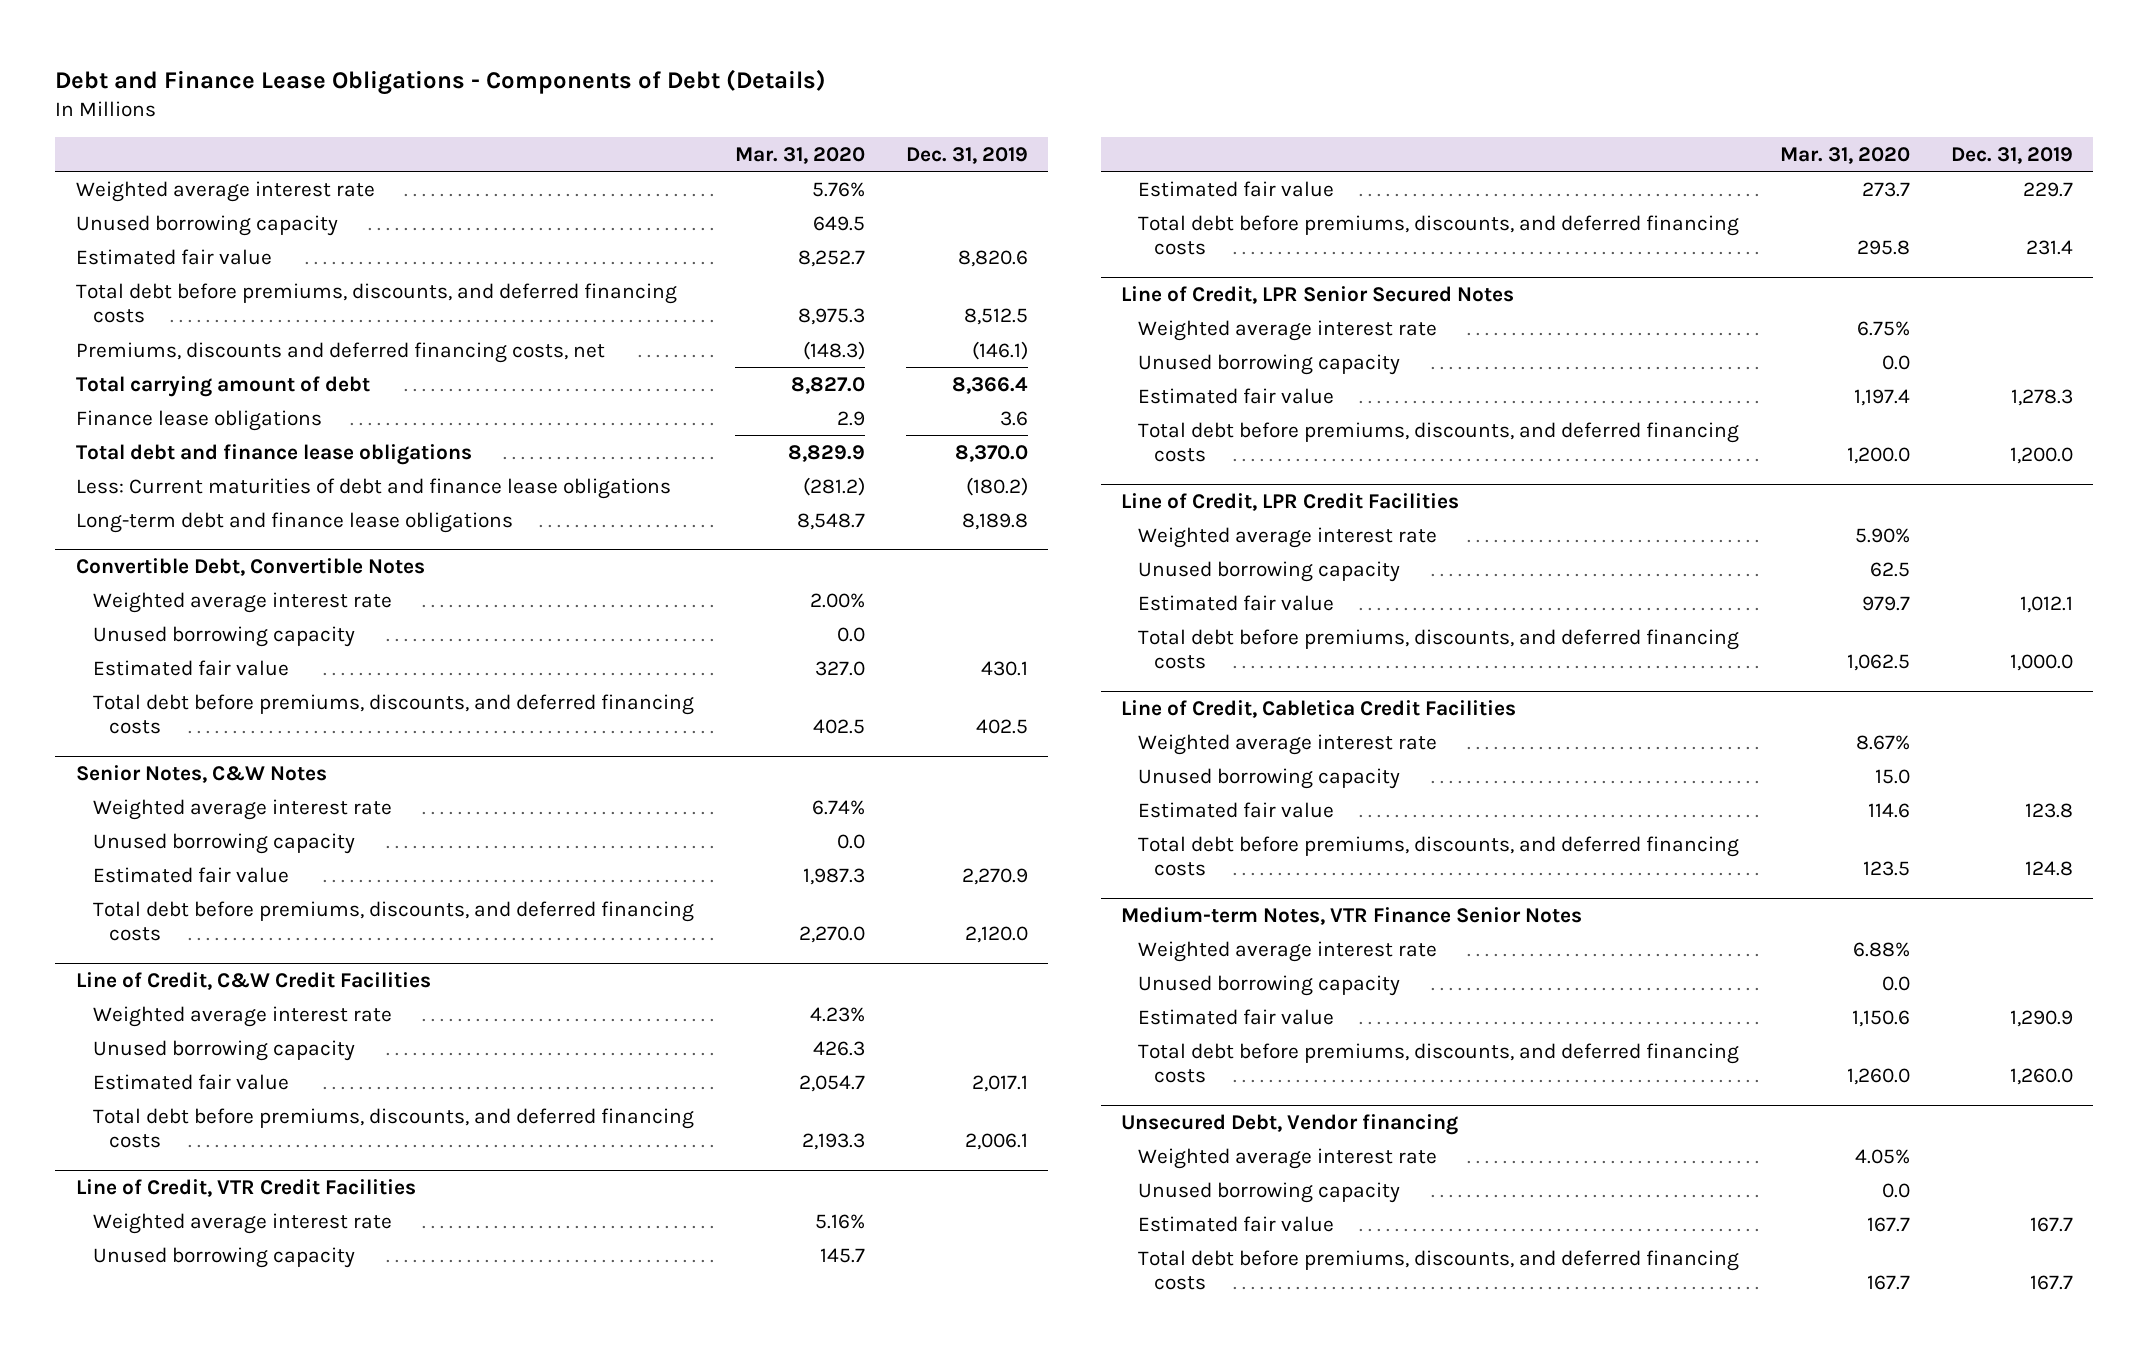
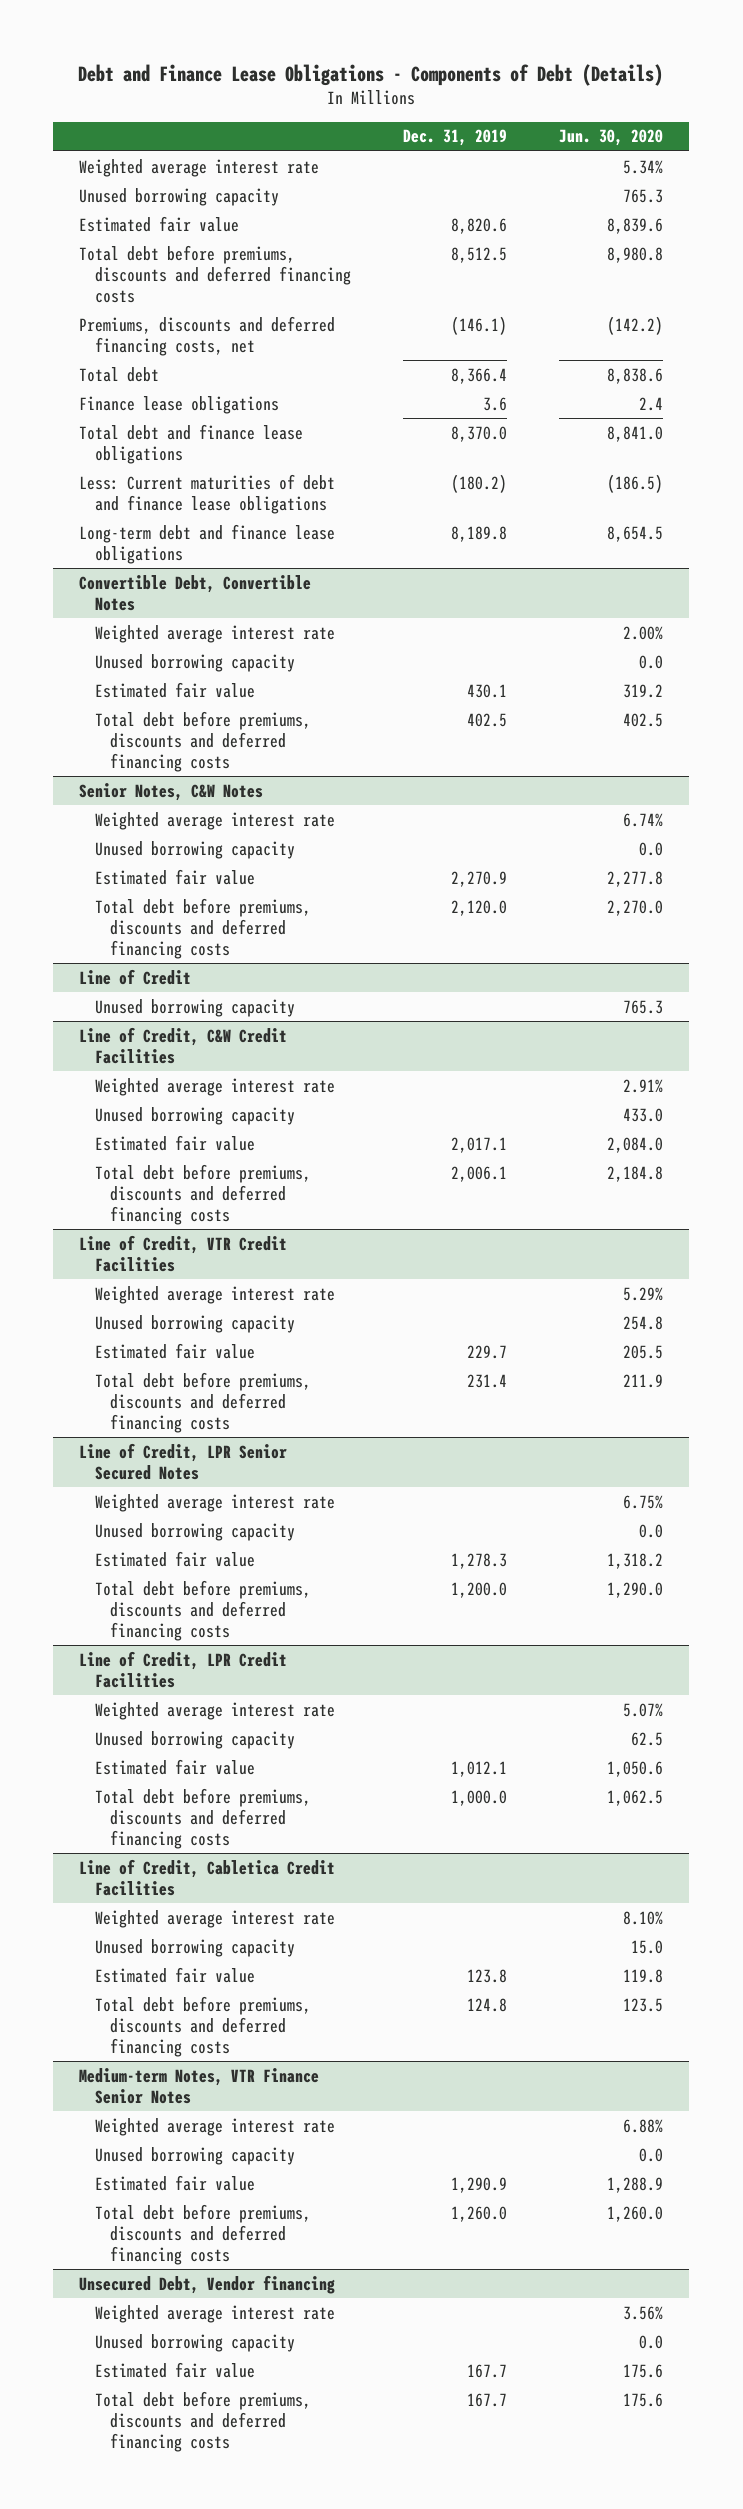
[734,146,865,164] Mar. 31, 2020 -> none
none -> [559,129,664,147] Jun. 30, 2020
[75,282,677,324] Total debt before premiums, discounts, and deferred financing costs -> [79,244,351,304] Total debt before premiums, discounts and deferred financing costs
[75,375,370,397] Total carrying amount of debt -> [79,366,160,382] Total debt
[92,693,694,735] Total debt before premiums, discounts, and deferred financing costs -> [94,710,311,773] Total debt before premiums, discounts and deferred financing costs
[92,900,694,942] Total debt before premiums, discounts, and deferred financing costs -> [94,897,311,960] Total debt before premiums, discounts and deferred financing costs
none -> [79,968,192,985] Line of Credit
none -> [94,998,295,1017] Unused borrowing capacity
[92,1107,694,1149] Total debt before premiums, discounts, and deferred financing costs -> [94,1163,311,1226] Total debt before premiums, discounts and deferred financing costs
[1137,214,1739,256] Total debt before premiums, discounts, and deferred financing costs -> [94,1371,311,1434] Total debt before premiums, discounts and deferred financing costs
[1137,421,1739,463] Total debt before premiums, discounts, and deferred financing costs -> [94,1579,311,1642] Total debt before premiums, discounts and deferred financing costs
[1137,628,1739,670] Total debt before premiums, discounts, and deferred financing costs -> [94,1787,311,1850] Total debt before premiums, discounts and deferred financing costs
[1137,835,1739,877] Total debt before premiums, discounts, and deferred financing costs -> [94,1995,311,2058] Total debt before premiums, discounts and deferred financing costs
[1137,1042,1739,1084] Total debt before premiums, discounts, and deferred financing costs -> [94,2203,311,2266] Total debt before premiums, discounts and deferred financing costs
[1137,1249,1739,1291] Total debt before premiums, discounts, and deferred financing costs -> [94,2390,311,2453] Total debt before premiums, discounts and deferred financing costs

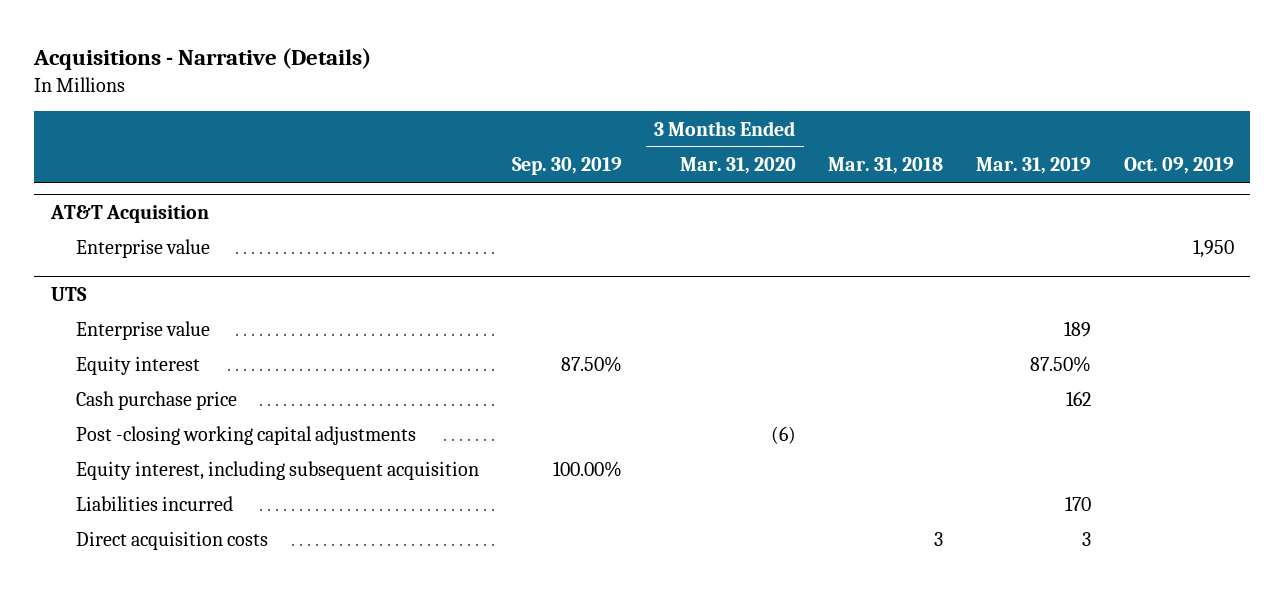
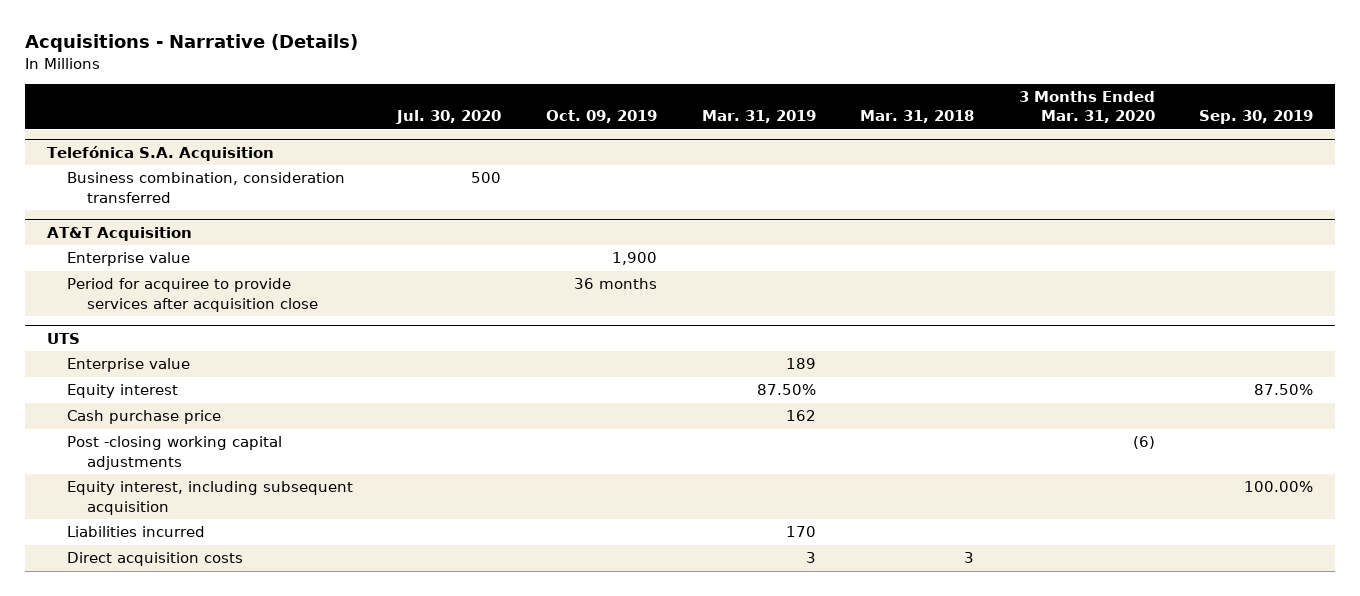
none -> [396,110,502,125] Jul. 30, 2020
none -> [47,145,275,161] Telefónica S.A. Acquisition
none -> [66,172,345,203] Business combination, consideration transferred
[1192,239,1234,259] 1,950 -> [611,252,657,266] 1,900
none -> [66,278,318,312] Period for acquiree to provide services after acquisition close

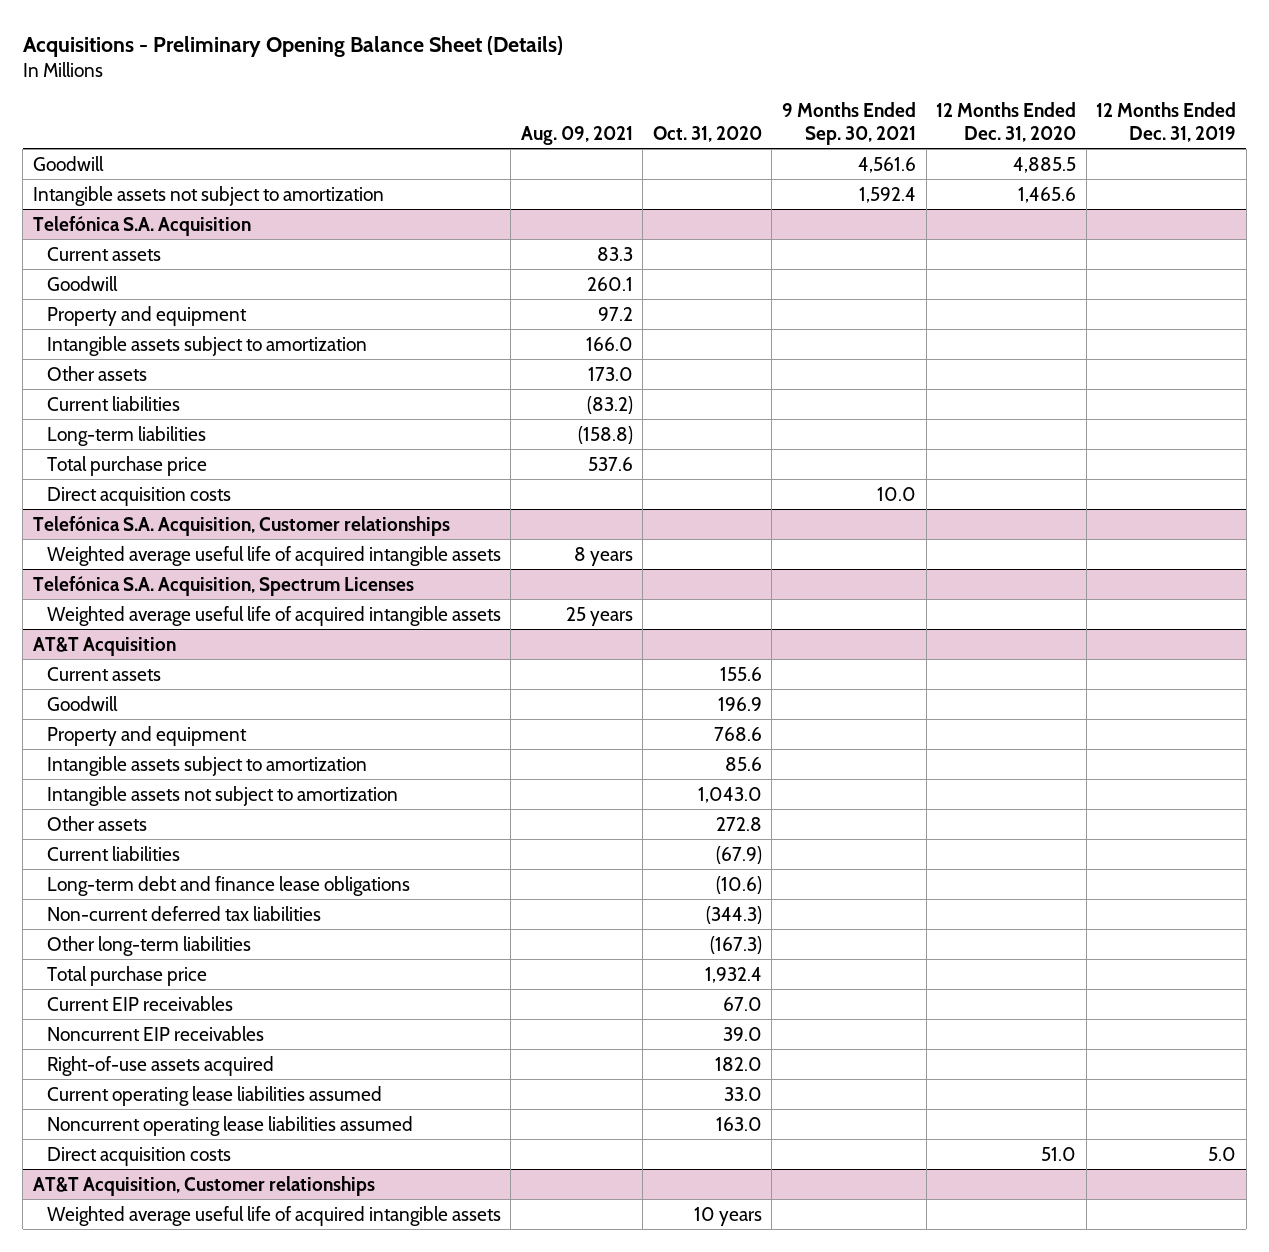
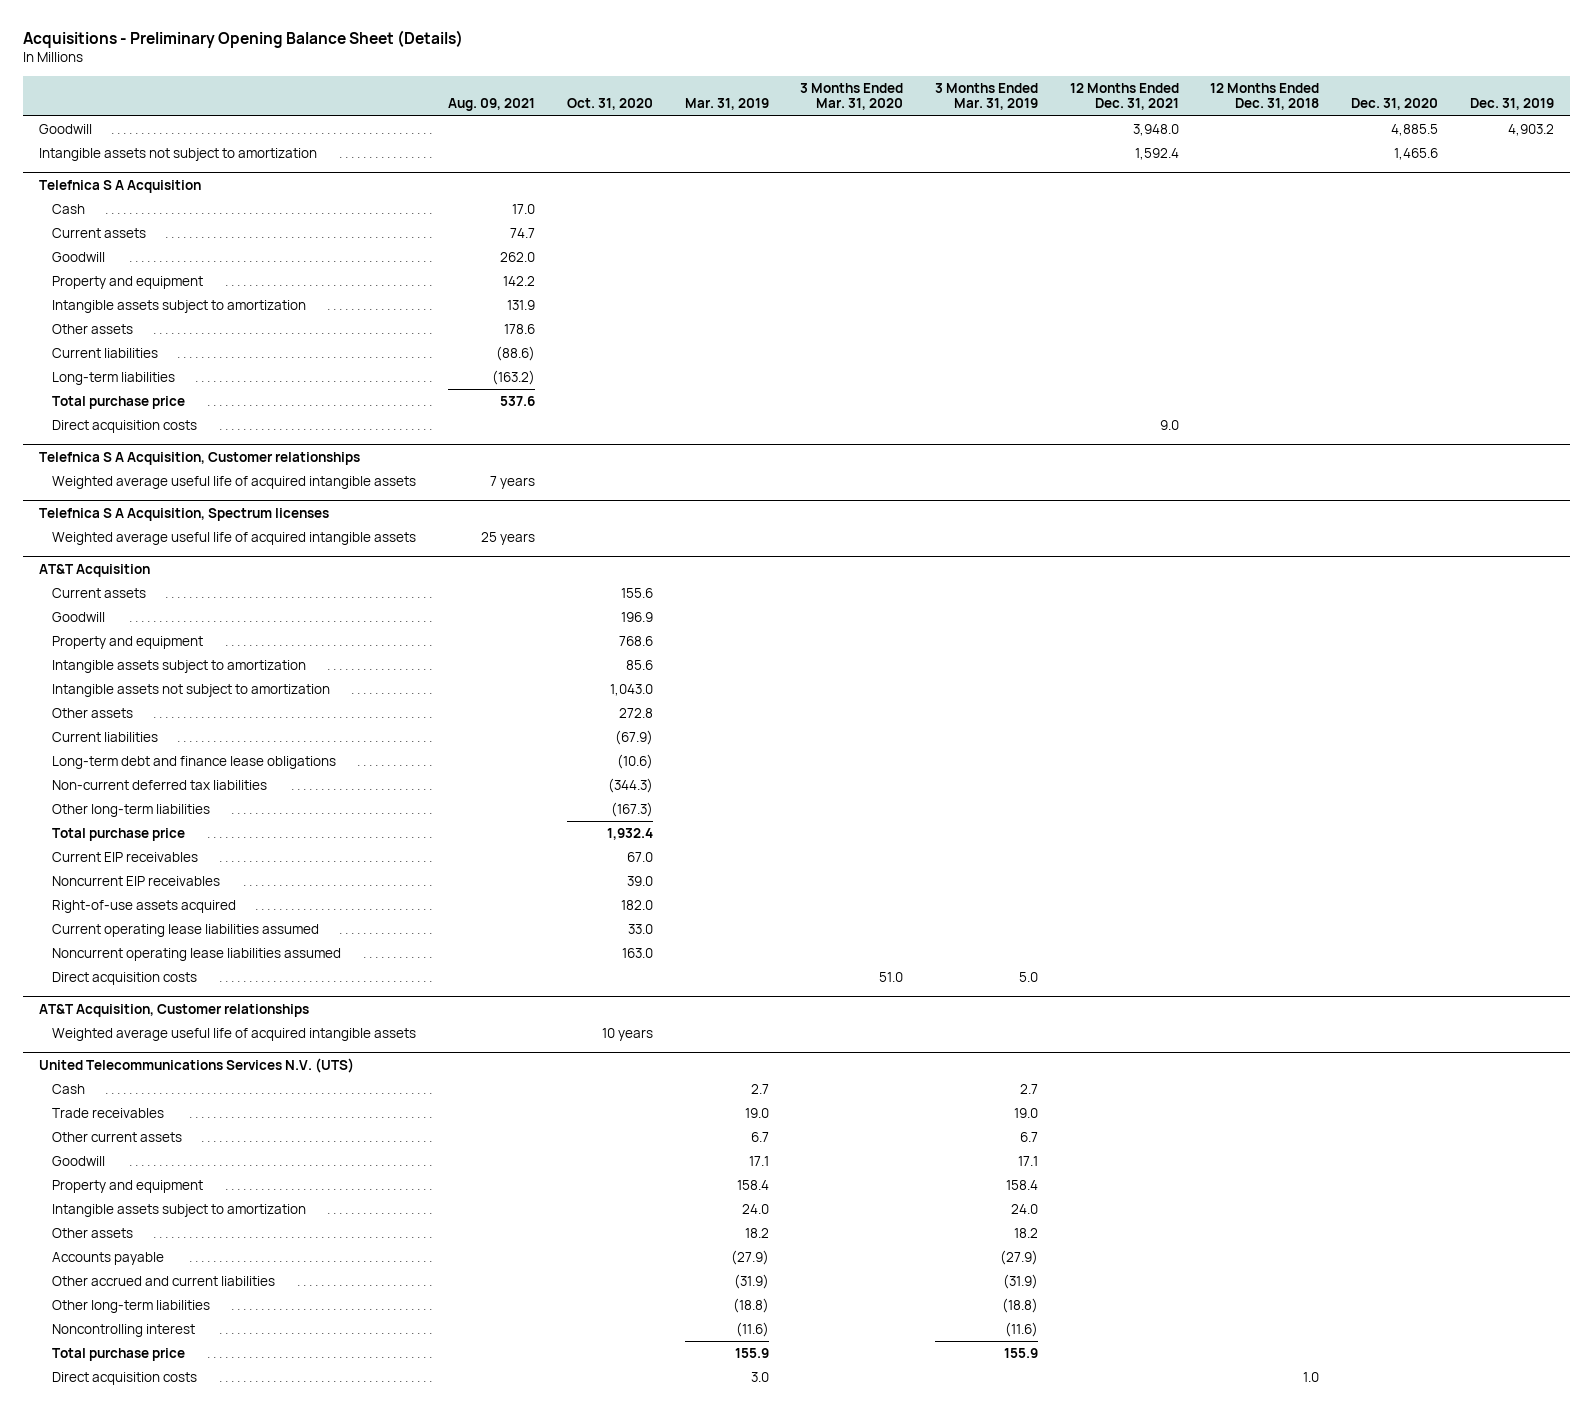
[782,102,917,145] 9 Months Ended Sep. 30, 2021 -> none
[936,102,1077,142] 12 Months Ended Dec. 31, 2020 -> none
[1096,102,1237,142] 12 Months Ended Dec. 31, 2019 -> none
none -> [684,98,769,111] Mar. 31, 2019
none -> [800,82,904,111] 3 Months Ended Mar. 31, 2020
none -> [934,82,1038,111] 3 Months Ended Mar. 31, 2019
none -> [1069,82,1179,111] 12 Months Ended Dec. 31, 2021
none -> [1210,82,1320,111] 12 Months Ended Dec. 31, 2018
none -> [1351,98,1439,111] Dec. 31, 2020
none -> [1469,98,1554,111] Dec. 31, 2019
[32,215,251,236] Telefónica S.A. Acquisition -> [39,179,202,193] Telefnica S A Acquisition
none -> [52,204,86,215] Cash
[596,246,633,261] 83.3 -> [510,228,536,239] 74.7
[586,276,633,291] 260.1 -> [500,252,536,263] 262.0
[597,306,633,321] 97.2 -> [503,276,536,287] 142.2
[585,336,633,351] 166.0 -> [507,300,536,311] 131.9
[587,366,633,381] 173.0 -> [504,324,536,335] 178.6
[586,395,633,414] (83.2) -> [496,346,536,362] (88.6)
[577,425,633,444] (158.8) -> [492,370,536,386] (163.2)
[32,515,450,536] Telefónica S.A. Acquisition, Customer relationships -> [39,451,361,465] Telefnica S A Acquisition, Customer relationships
[573,546,633,566] 8 years -> [490,476,536,490] 7 years
[32,575,414,596] Telefónica S.A. Acquisition, Spectrum Licenses -> [39,507,330,521] Telefnica S A Acquisition, Spectrum licenses
none -> [39,1057,355,1073] United Telecommunications Services N.V. (UTS)
none -> [52,1084,86,1095] Cash
none -> [52,1108,165,1119] Trade receivables
none -> [52,1132,183,1143] Other current assets
none -> [52,1156,106,1167] Goodwill
none -> [52,1180,204,1194] Property and equipment
none -> [52,1204,307,1218] Intangible assets subject to amortization
none -> [52,1228,134,1239] Other assets
none -> [52,1252,165,1266] Accounts payable
none -> [52,1276,276,1287] Other accrued and current liabilities
none -> [52,1300,211,1314] Other long-term liabilities
none -> [52,1324,196,1338] Noncontrolling interest
none -> [52,1348,186,1362] Total purchase price
none -> [52,1372,198,1386] Direct acquisition costs

